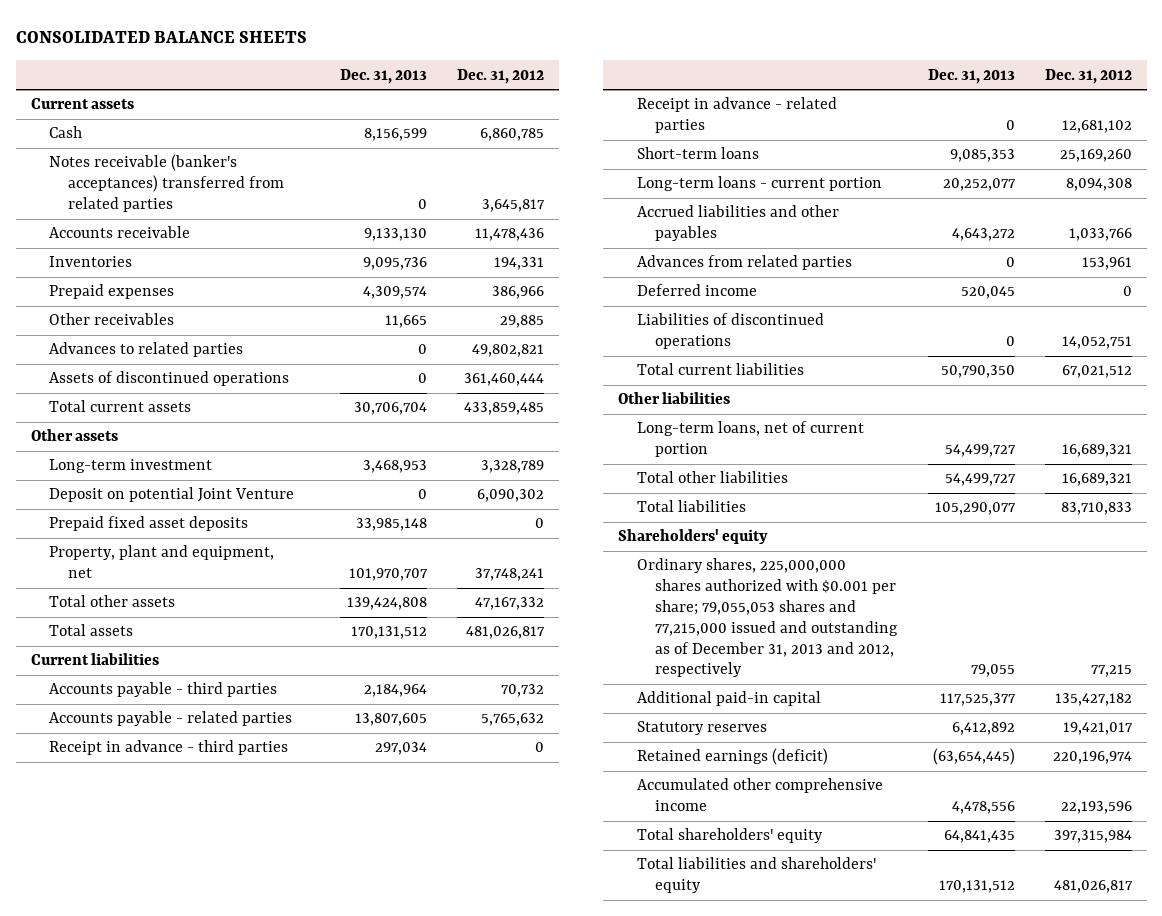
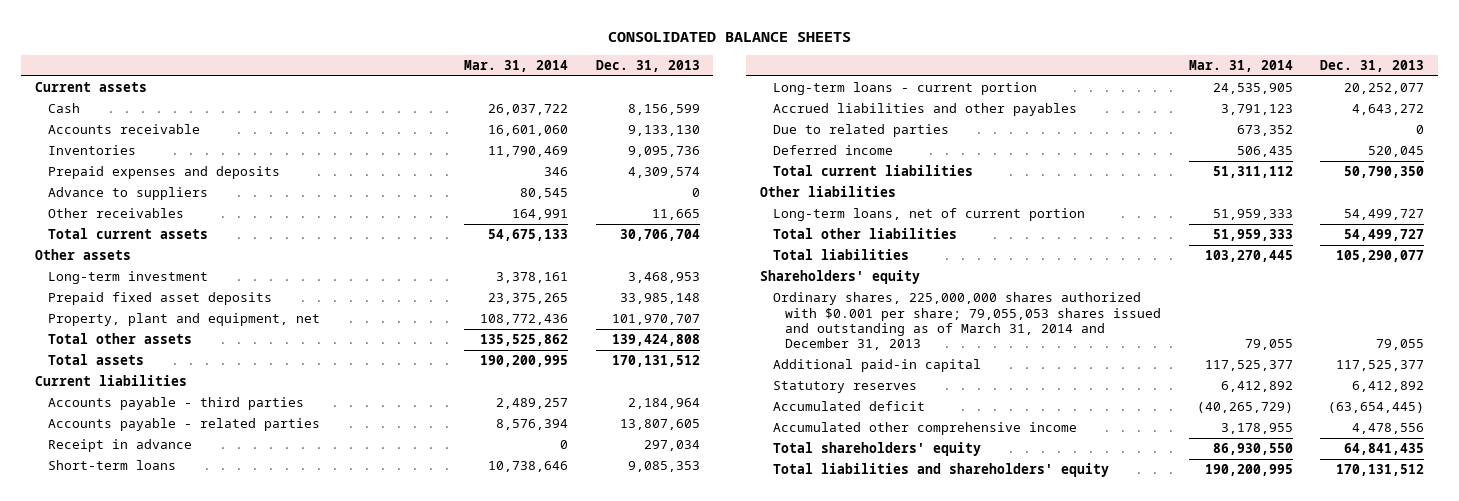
[457,68,545,84] Dec. 31, 2012 -> none
none -> [464,59,569,72] Mar. 31, 2014
[49,154,284,213] Notes receivable (banker's acceptances) transferred from related parties -> none
[49,284,175,300] Prepaid expenses -> [48,166,281,180] Prepaid expenses and deposits
none -> [48,187,209,201] Advance to suppliers
[49,342,244,358] Advances to related parties -> none
[49,371,290,387] Assets of discontinued operations -> none
[49,487,295,503] Deposit on potential Joint Venture -> none
[636,97,837,134] Receipt in advance - related parties -> none
[49,740,289,756] Receipt in advance - third parties -> [48,439,193,453] Receipt in advance
[636,255,852,271] Advances from related parties -> none
none -> [772,124,949,138] Due to related parties
[636,313,824,350] Liabilities of discontinued operations -> none
[636,558,899,678] Ordinary shares, 225,000,000 shares authorized with $0.001 per share; 79,055,053 shares and 77,215,000 issued and outstanding as of December 31, 2013 and 2012, respectively -> [772,292,1162,351] Ordinary shares, 225,000,000 shares authorized with $0.001 per share; 79,055,053 shares issued and outstanding as of March 31, 2014 and December 31, 2013
[636,748,828,766] Retained earnings (deficit) -> [772,401,925,412] Accumulated deficit

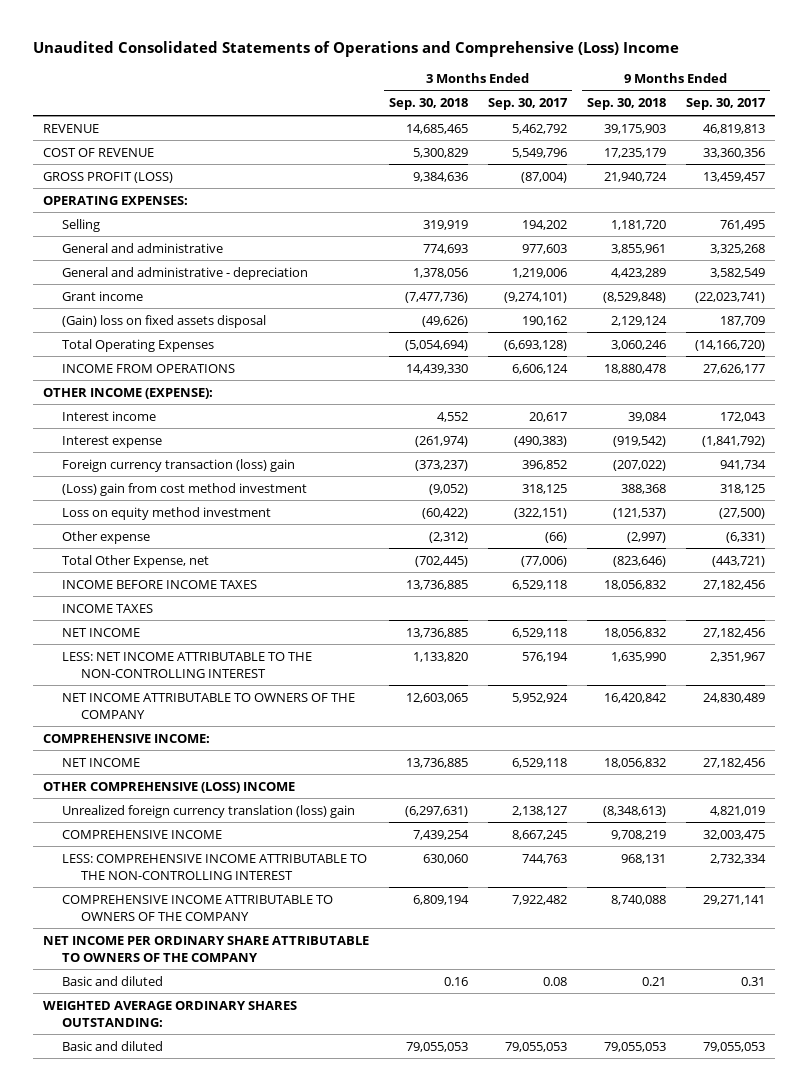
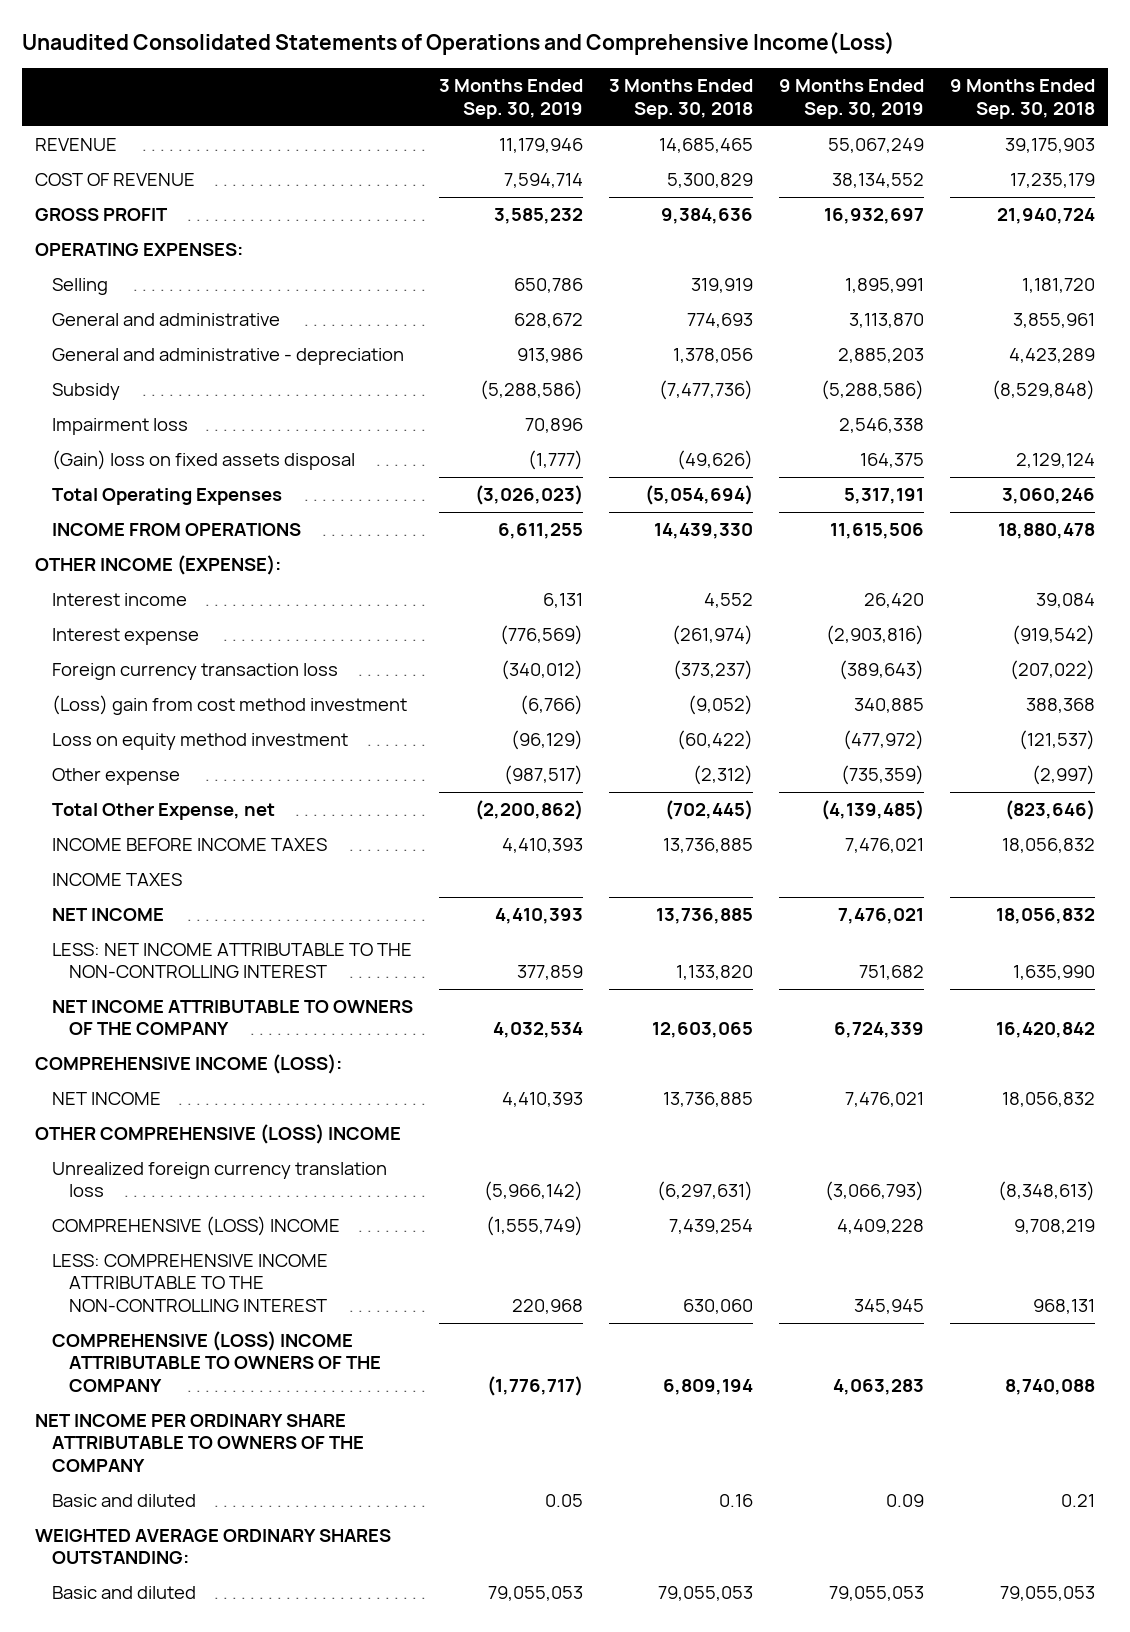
[32,41,679,58] Unaudited Consolidated Statements of Operations and Comprehensive (Loss) Income -> [21,32,895,56] Unaudited Consolidated Statements of Operations and Comprehensive Income(Loss)
[487,98,568,111] Sep. 30, 2017 -> none
[685,98,766,111] Sep. 30, 2017 -> none
none -> [439,79,584,119] 3 Months Ended Sep. 30, 2019
none -> [779,79,925,119] 9 Months Ended Sep. 30, 2019
[42,171,173,183] GROSS PROFIT (LOSS) -> [34,207,168,221] GROSS PROFIT
[61,290,143,301] Grant income -> [52,382,121,400] Subsidy
none -> [52,417,189,435] Impairment loss
[61,458,295,472] Foreign currency transaction (loss) gain -> [52,662,339,680] Foreign currency transaction loss
[42,733,210,743] COMPREHENSIVE INCOME: -> [34,1053,342,1074] COMPREHENSIVE INCOME (LOSS):
[61,804,355,818] Unrealized foreign currency translation (loss) gain -> [52,1161,388,1198] Unrealized foreign currency translation loss
[61,829,222,839] COMPREHENSIVE INCOME -> [52,1215,341,1236] COMPREHENSIVE (LOSS) INCOME
[61,894,333,921] COMPREHENSIVE INCOME ATTRIBUTABLE TO OWNERS OF THE COMPANY -> [52,1330,382,1392] COMPREHENSIVE (LOSS) INCOME ATTRIBUTABLE TO OWNERS OF THE COMPANY

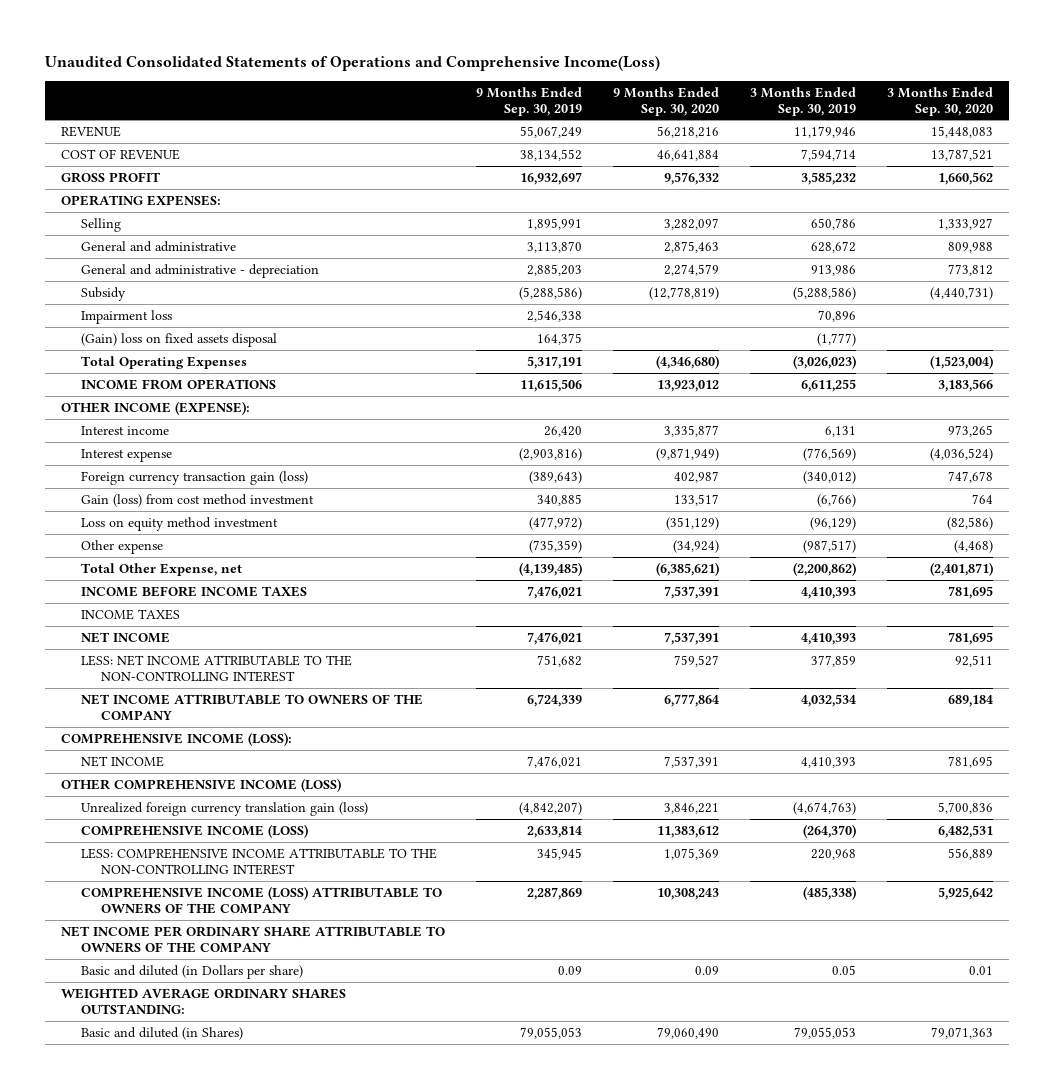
[609,79,754,119] 3 Months Ended Sep. 30, 2018 -> none
[950,79,1096,119] 9 Months Ended Sep. 30, 2018 -> none
none -> [613,86,720,116] 9 Months Ended Sep. 30, 2020
none -> [887,86,994,116] 3 Months Ended Sep. 30, 2020
[52,662,339,680] Foreign currency transaction loss -> [80,470,308,485] Foreign currency transaction gain (loss)
[52,694,408,715] (Loss) gain from cost method investment -> [80,493,314,507] Gain (loss) from cost method investment
[34,1123,401,1144] OTHER COMPREHENSIVE (LOSS) INCOME -> [60,777,341,792] OTHER COMPREHENSIVE INCOME (LOSS)
[52,1161,388,1198] Unrealized foreign currency translation loss -> [80,801,368,816] Unrealized foreign currency translation gain (loss)
[484,1181,584,1202] (5,966,142) -> [793,801,857,815] (4,674,763)
[825,1181,925,1202] (3,066,793) -> [518,801,582,815] (4,842,207)
[52,1215,341,1236] COMPREHENSIVE (LOSS) INCOME -> [80,823,308,838] COMPREHENSIVE INCOME (LOSS)
[486,1215,584,1236] (1,555,749) -> [803,823,857,838] (264,370)
[837,1218,925,1234] 4,409,228 -> [526,825,582,838] 2,633,814
[52,1330,382,1392] COMPREHENSIVE (LOSS) INCOME ATTRIBUTABLE TO OWNERS OF THE COMPANY -> [80,885,442,914] COMPREHENSIVE INCOME (LOSS) ATTRIBUTABLE TO OWNERS OF THE COMPANY
[487,1375,584,1396] (1,776,717) -> [803,885,857,900] (485,338)
[833,1378,925,1395] 4,063,283 -> [526,886,582,900] 2,287,869
[52,1493,197,1507] Basic and diluted -> [80,964,303,979] Basic and diluted (in Dollars per share)
[52,1585,197,1599] Basic and diluted -> [80,1026,243,1040] Basic and diluted (in Shares)

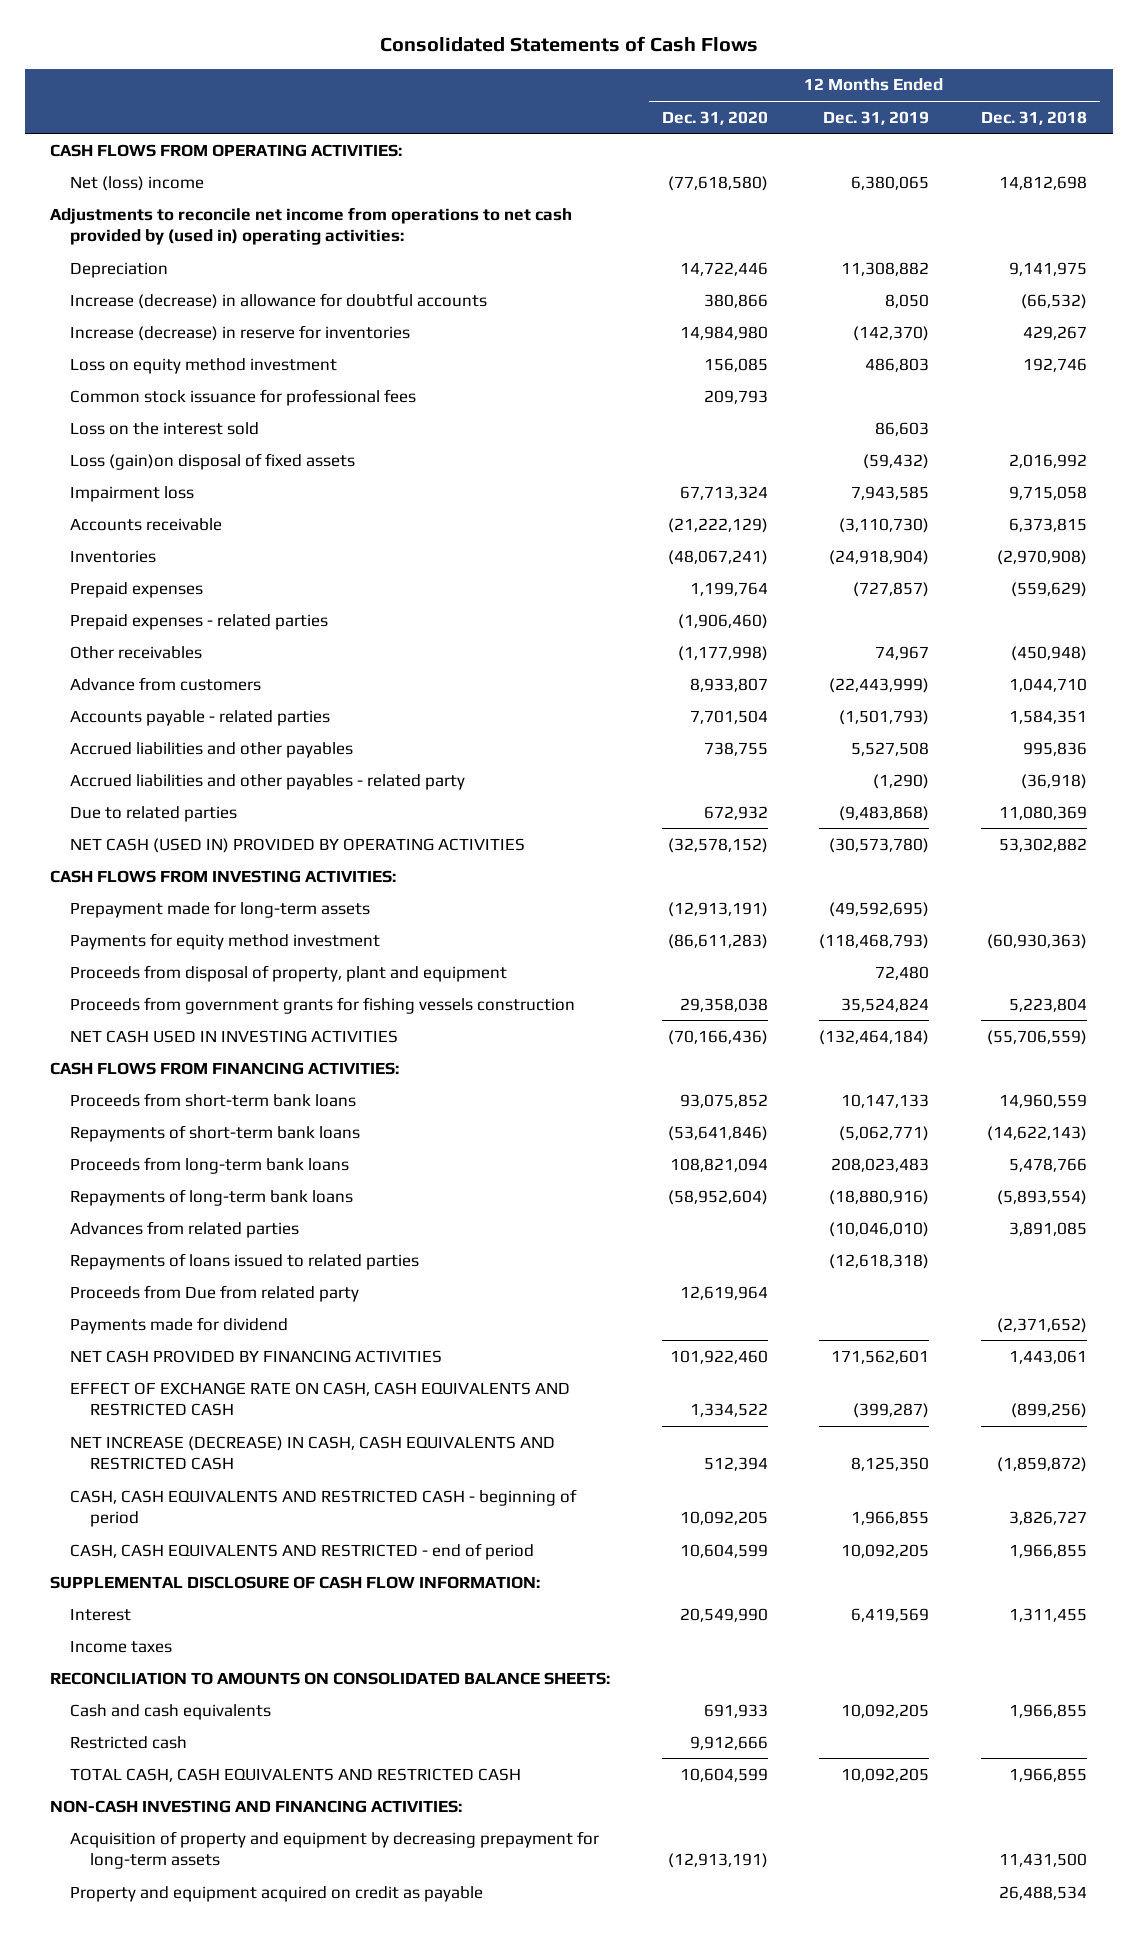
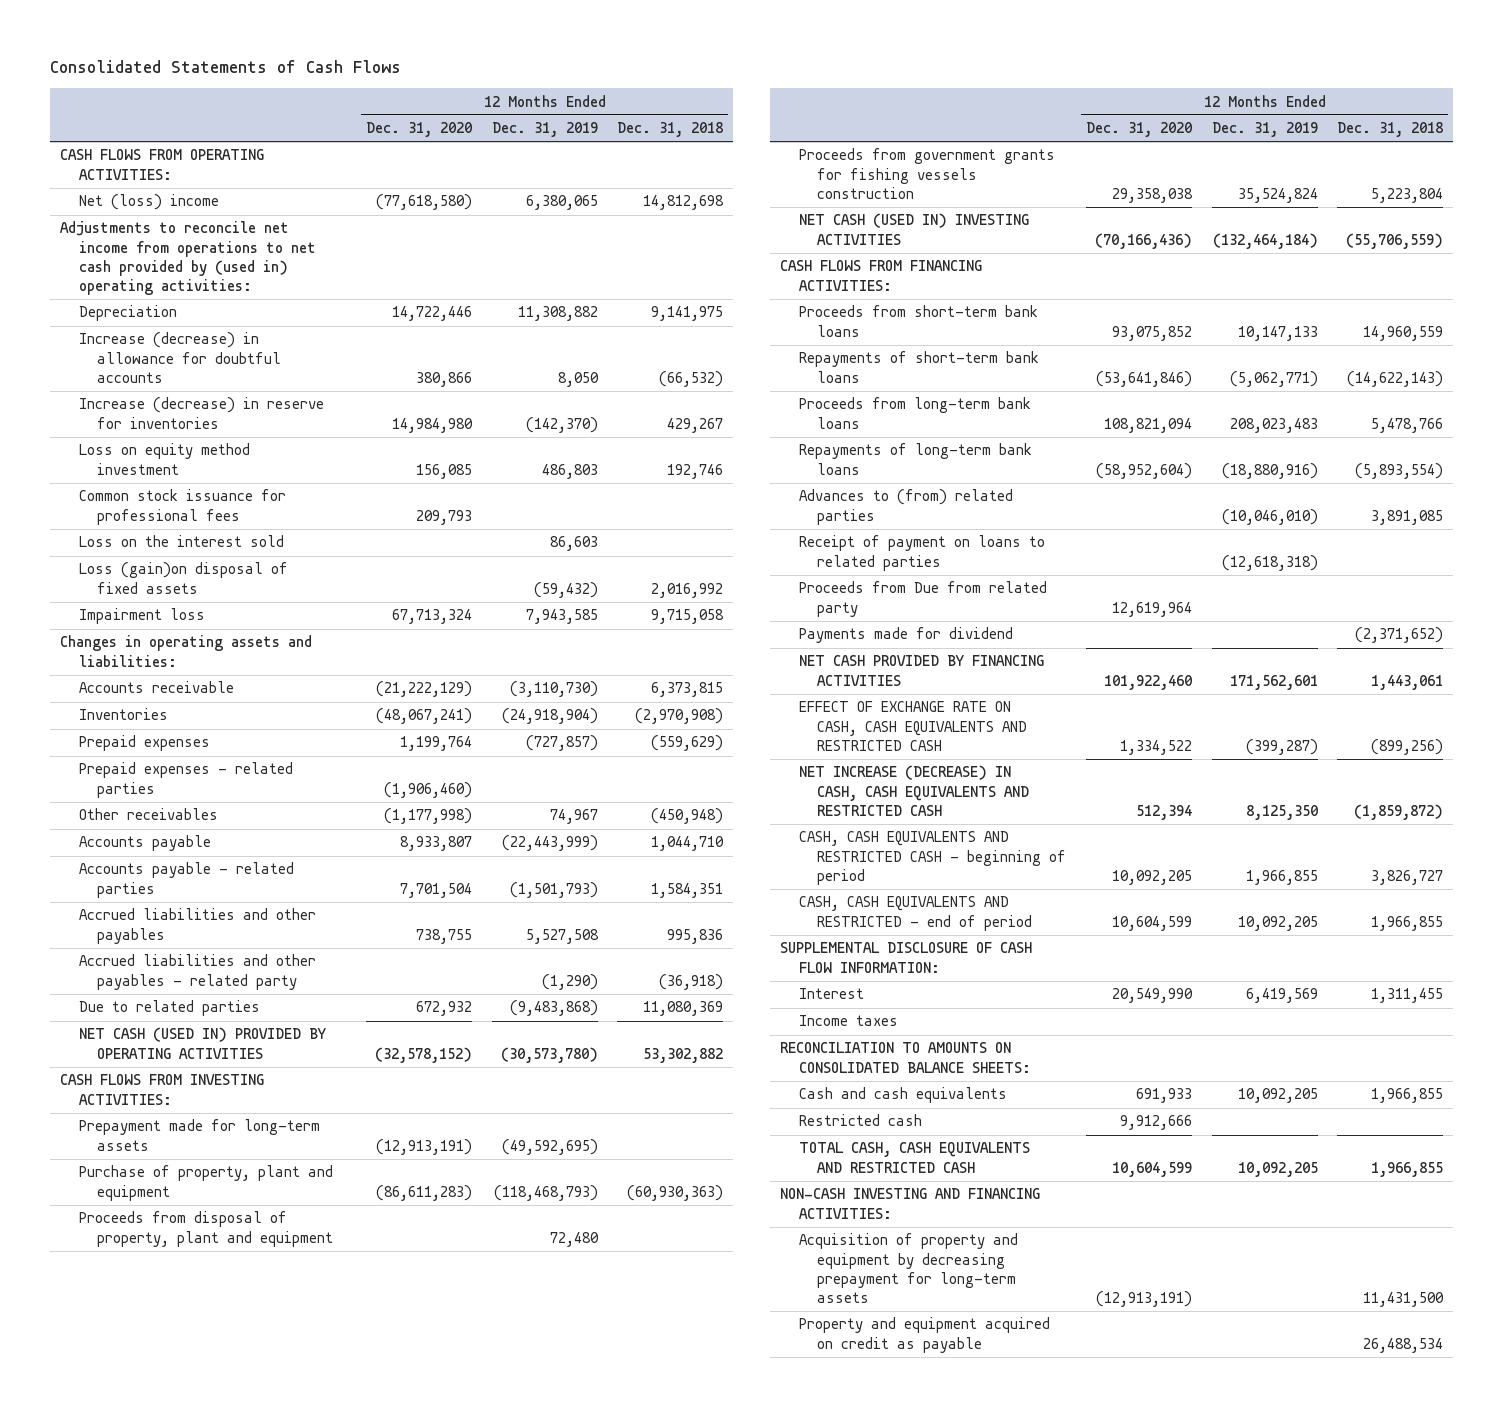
none -> [60,635,313,667] Changes in operating assets and liabilities:
[70,676,262,691] Advance from customers -> [78,835,211,852] Accounts payable
[70,932,381,950] Payments for equity method investment -> [78,1165,333,1201] Purchase of property, plant and equipment
[70,1029,399,1043] NET CASH USED IN INVESTING ACTIVITIES -> [798,213,1029,245] NET CASH (USED IN) INVESTING ACTIVITIES
[70,1220,300,1238] Advances from related parties -> [798,489,1013,525] Advances to (from) related parties
[70,1252,420,1270] Repayments of loans issued to related parties -> [798,535,1045,571] Receipt of payment on loans to related parties

